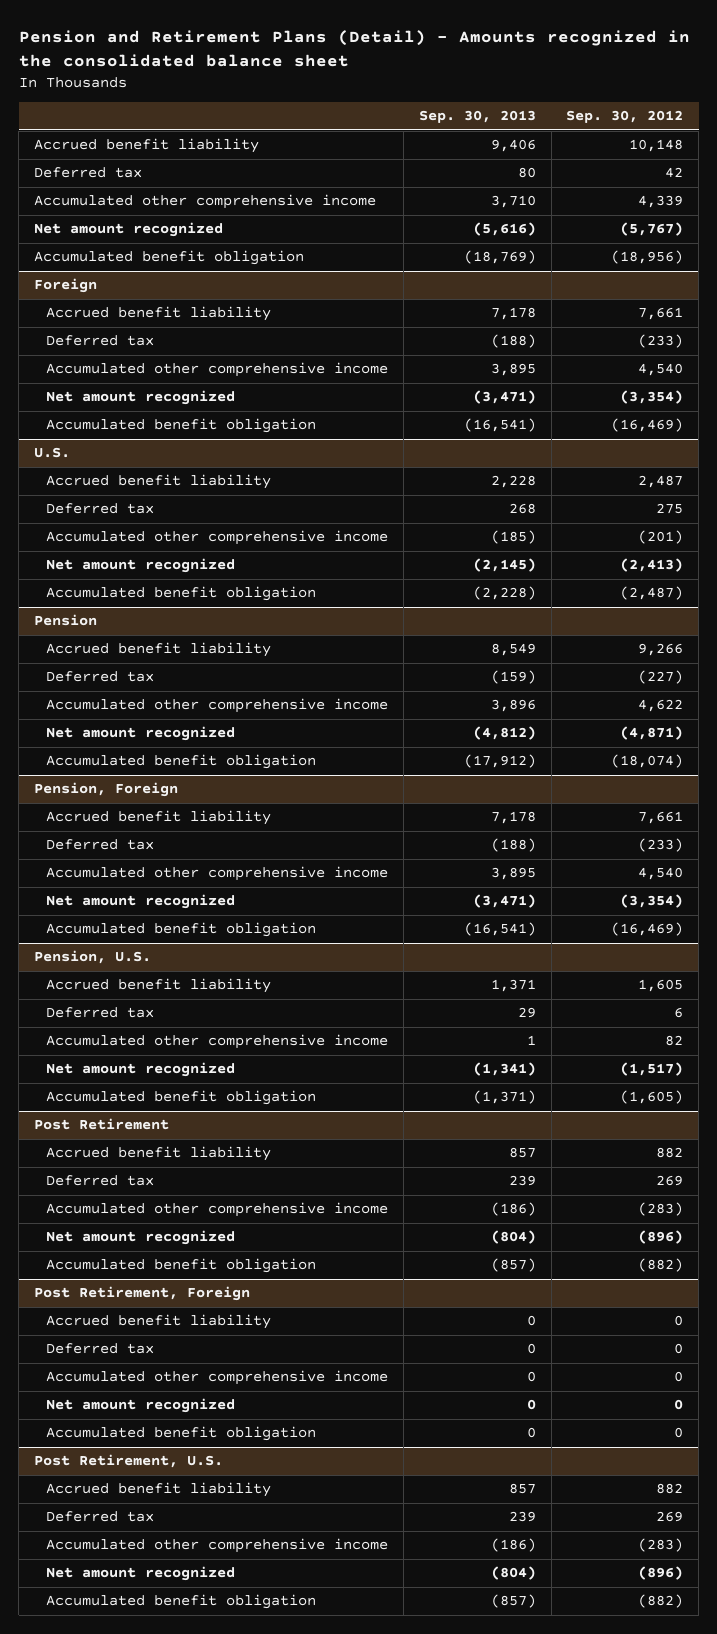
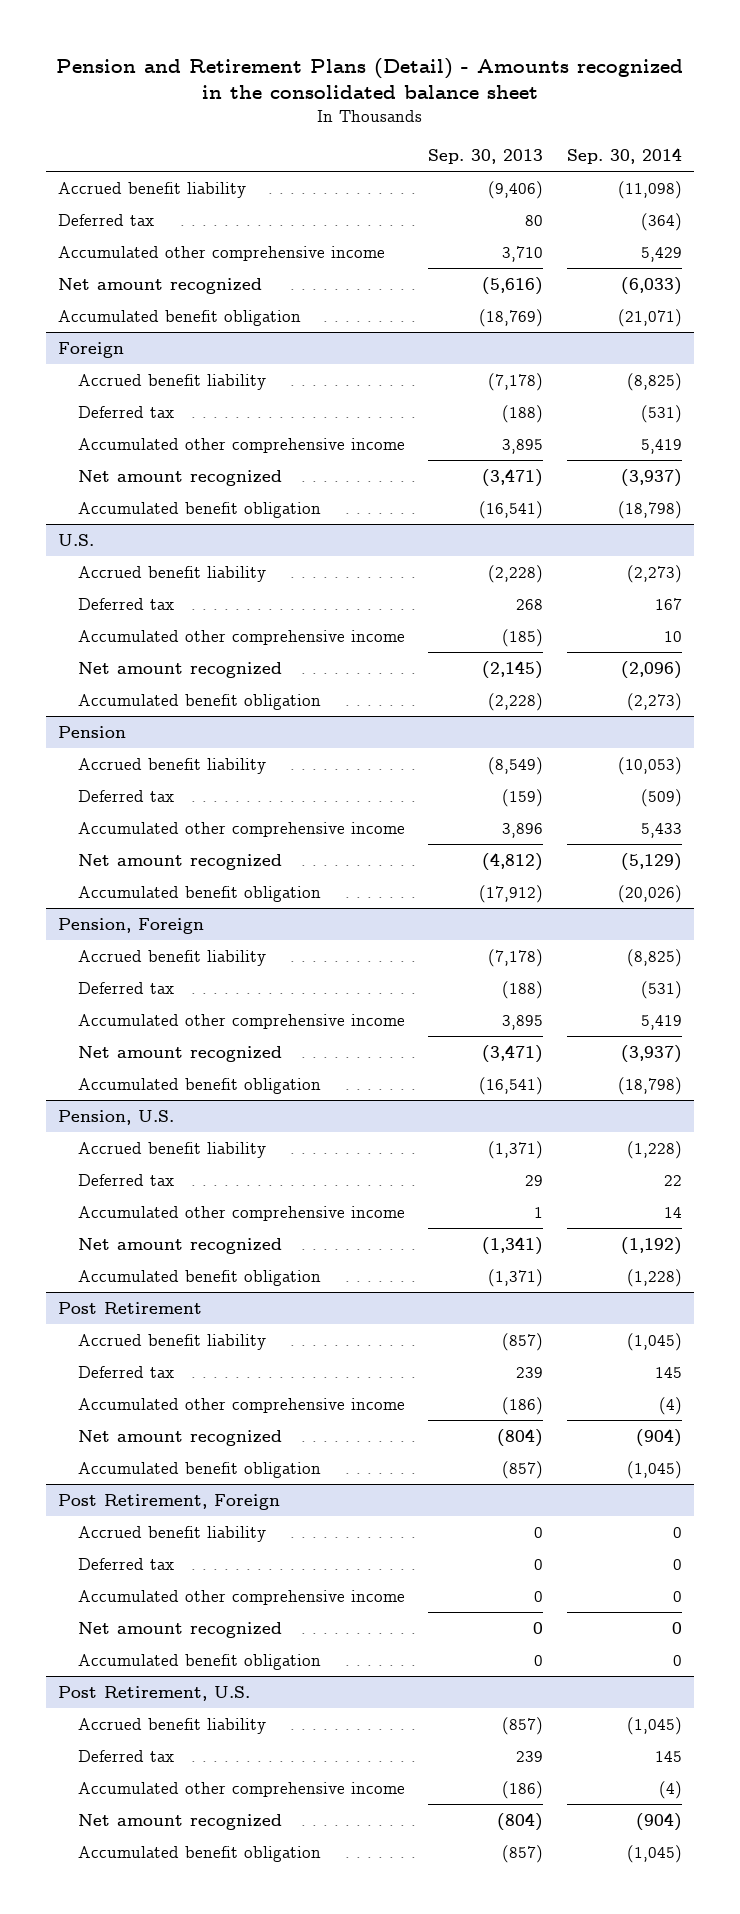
[566,110,684,124] Sep. 30, 2012 -> none
none -> [567,148,683,165] Sep. 30, 2014
[490,139,536,153] 9,406 -> [488,180,544,199] (9,406)
[490,307,536,321] 7,178 -> [488,372,544,391] (7,178)
[490,475,536,489] 2,228 -> [488,564,544,583] (2,228)
[490,643,536,657] 8,549 -> [488,756,544,775] (8,549)
[490,811,536,825] 7,178 -> [488,948,544,967] (7,178)
[490,979,536,993] 1,371 -> [488,1140,544,1159] (1,371)
[508,1147,536,1159] 857 -> [502,1332,544,1351] (857)
[508,1483,536,1495] 857 -> [502,1716,544,1735] (857)

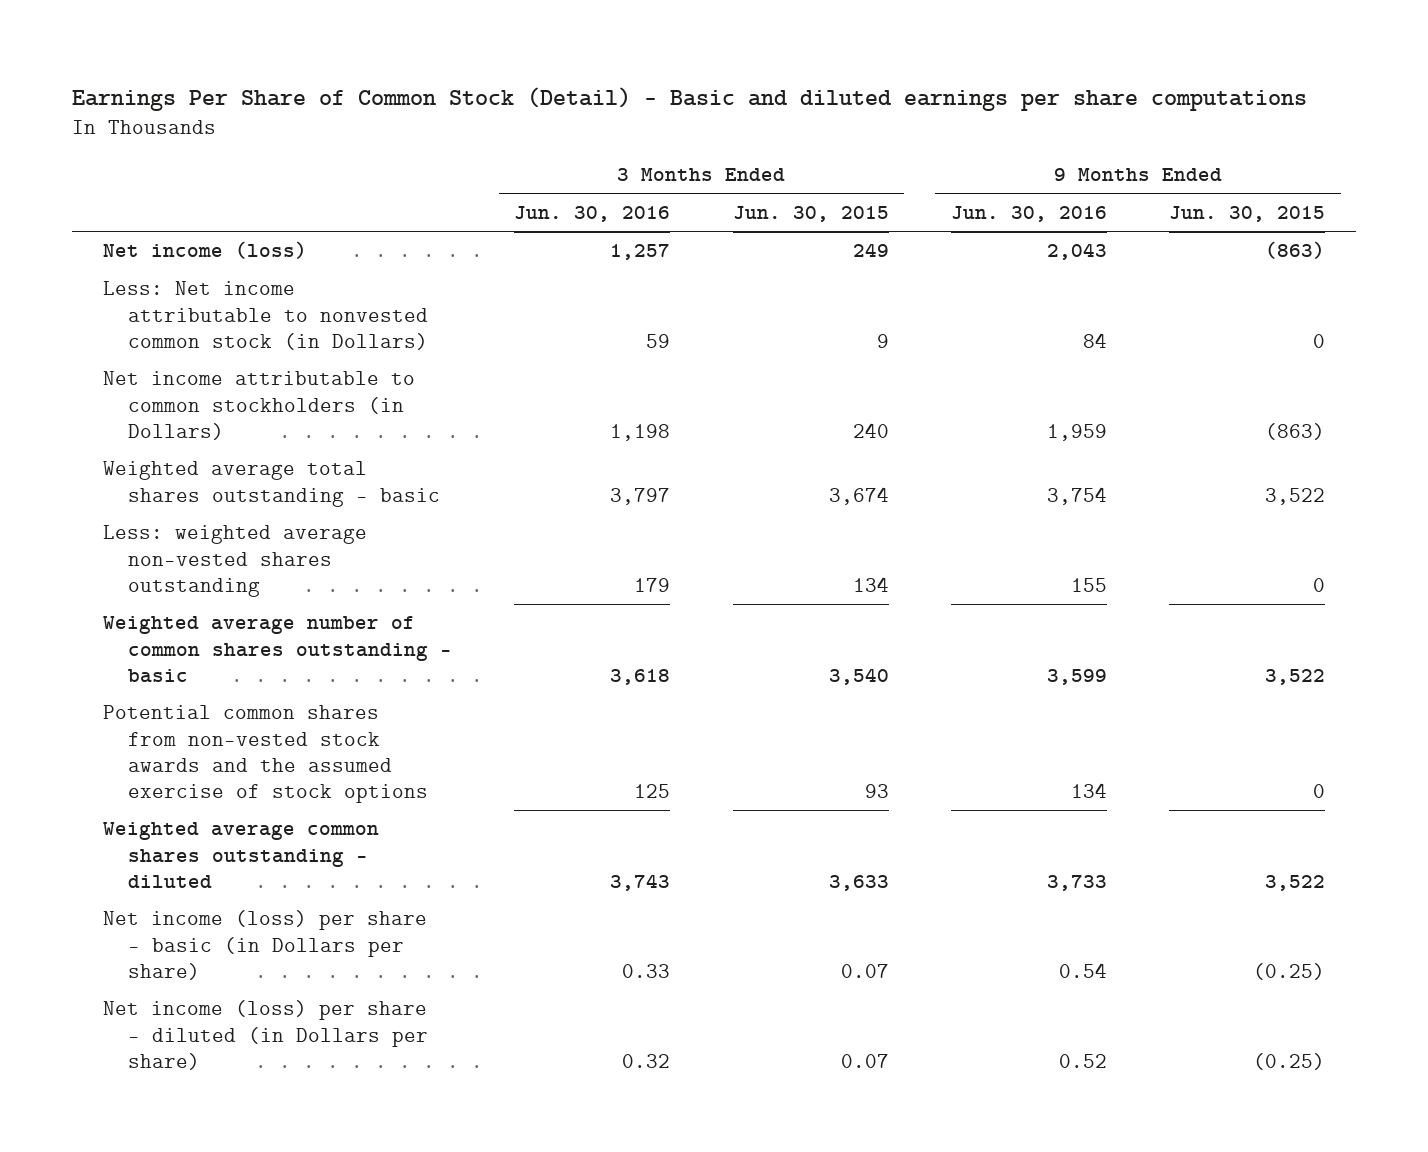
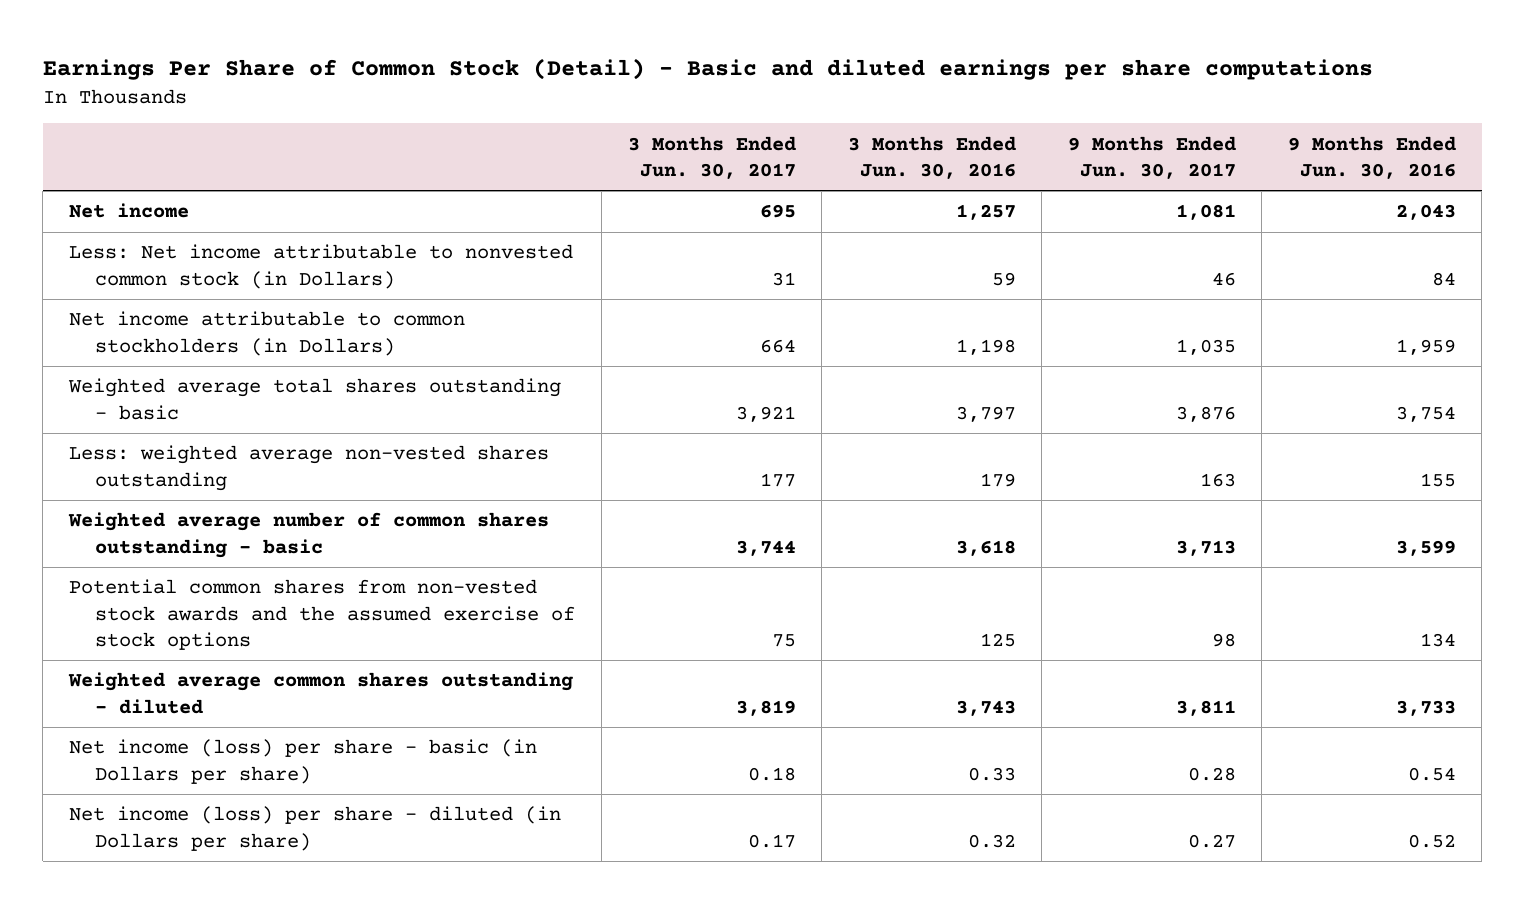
[732,205,889,222] Jun. 30, 2015 -> none
[1169,205,1326,222] Jun. 30, 2015 -> none
none -> [627,135,796,179] 3 Months Ended Jun. 30, 2017
none -> [1067,135,1236,179] 9 Months Ended Jun. 30, 2017
[103,241,308,260] Net income (loss) -> [68,203,189,219] Net income

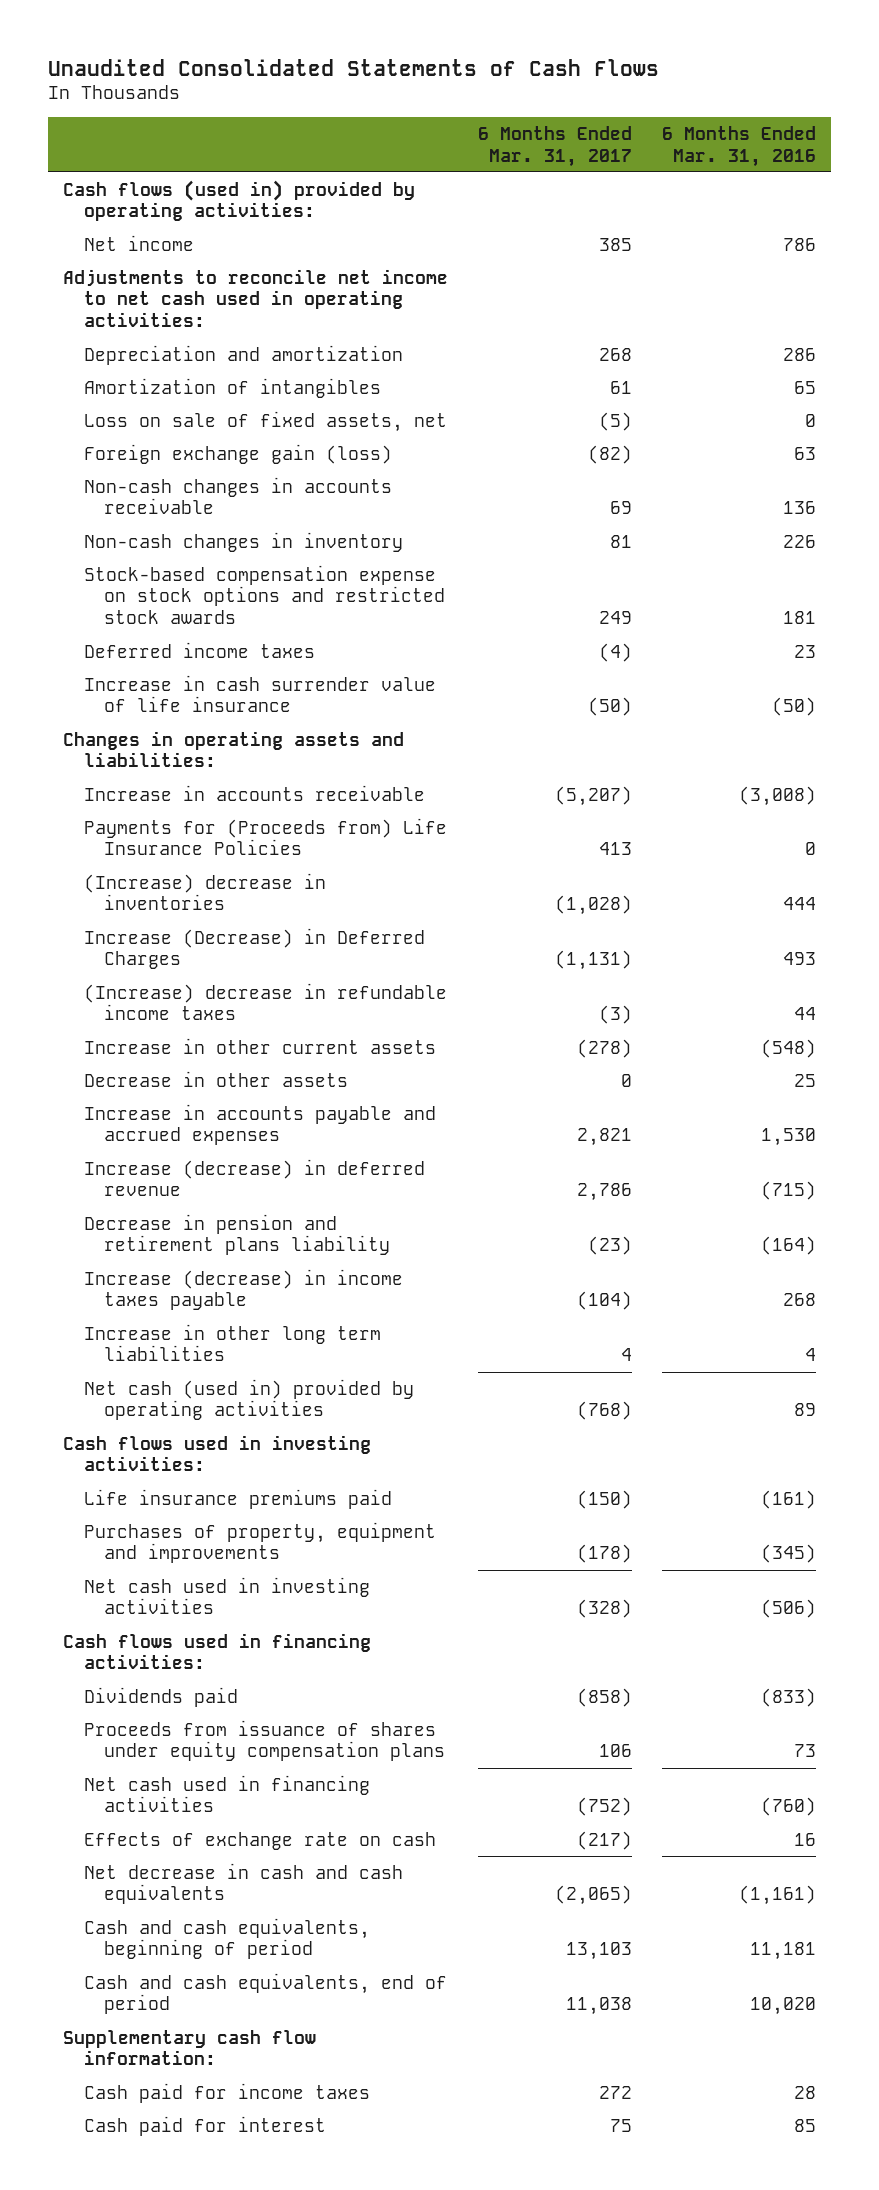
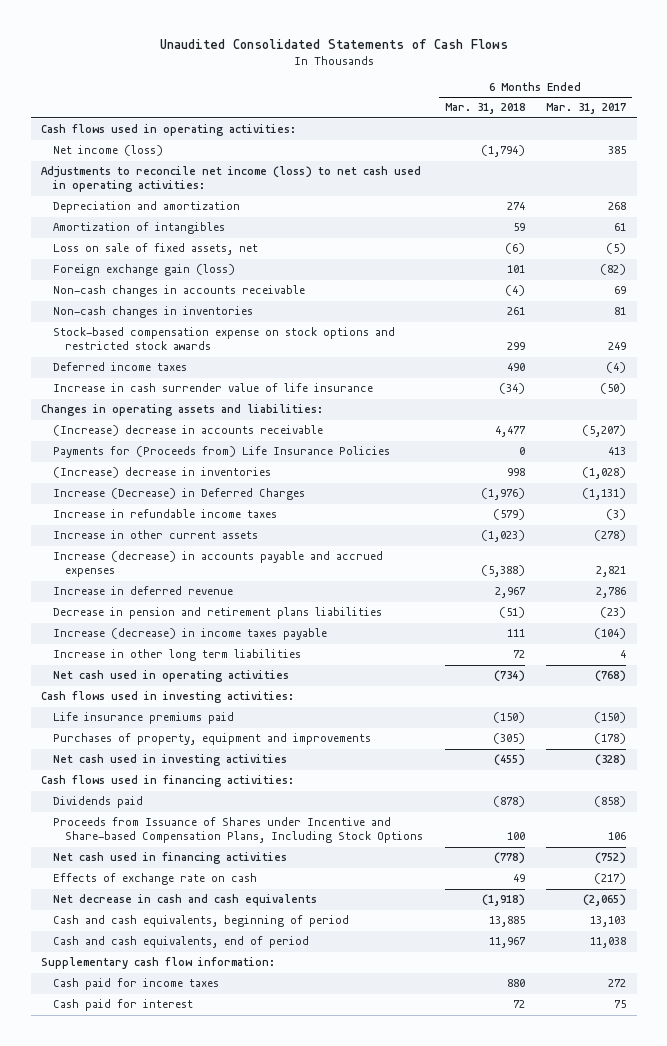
[661,125,816,167] 6 Months Ended Mar. 31, 2016 -> none
none -> [444,103,525,115] Mar. 31, 2018
[63,179,416,222] Cash flows (used in) provided by operating activities: -> [41,124,297,137] Cash flows used in operating activities:
[83,234,194,251] Net income -> [53,145,164,157] Net income (loss)
[63,268,449,328] Adjustments to reconcile net income to net cash used in operating activities: -> [41,166,422,193] Adjustments to reconcile net income (loss) to net cash used in operating activities:
[83,531,403,552] Non-cash changes in inventory -> [53,306,254,319] Non-cash changes in inventories
[83,784,425,801] Increase in accounts receivable -> [53,425,324,437] (Increase) decrease in accounts receivable
[83,982,447,1021] (Increase) decrease in refundable income taxes -> [53,509,278,519] Increase in refundable income taxes
[83,1070,348,1087] Decrease in other assets -> none
[83,1103,436,1146] Increase in accounts payable and accrued expenses -> [53,551,384,578] Increase (decrease) in accounts payable and accrued expenses
[83,1158,425,1197] Increase (decrease) in deferred revenue -> [53,586,234,596] Increase in deferred revenue
[83,1213,391,1256] Decrease in pension and retirement plans liability -> [53,607,383,620] Decrease in pension and retirement plans liabilities
[83,1378,414,1421] Net cash (used in) provided by operating activities -> [53,670,290,683] Net cash used in operating activities
[83,1719,446,1762] Proceeds from issuance of shares under equity compensation plans -> [53,817,424,844] Proceeds from Issuance of Shares under Incentive and Share-based Compensation Plans, Including Stock Options

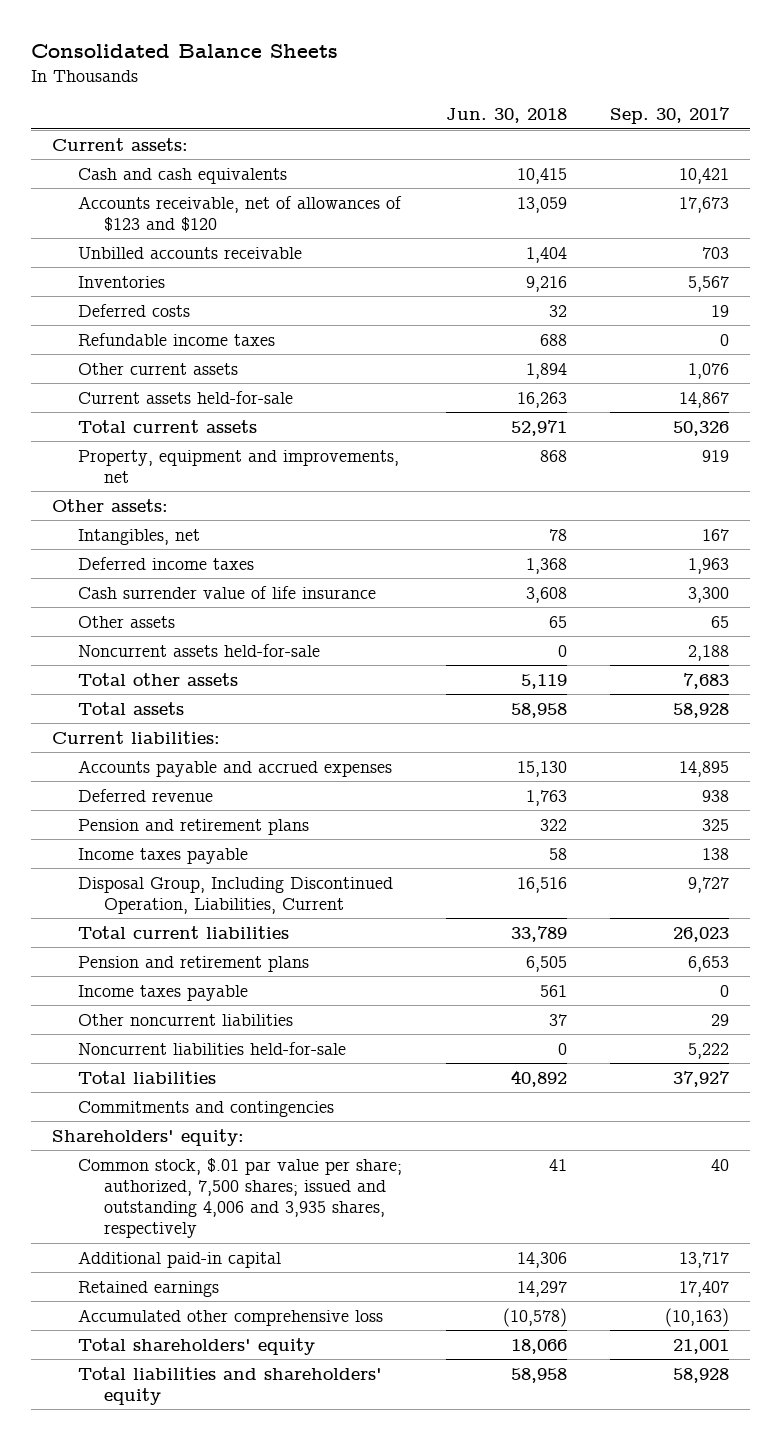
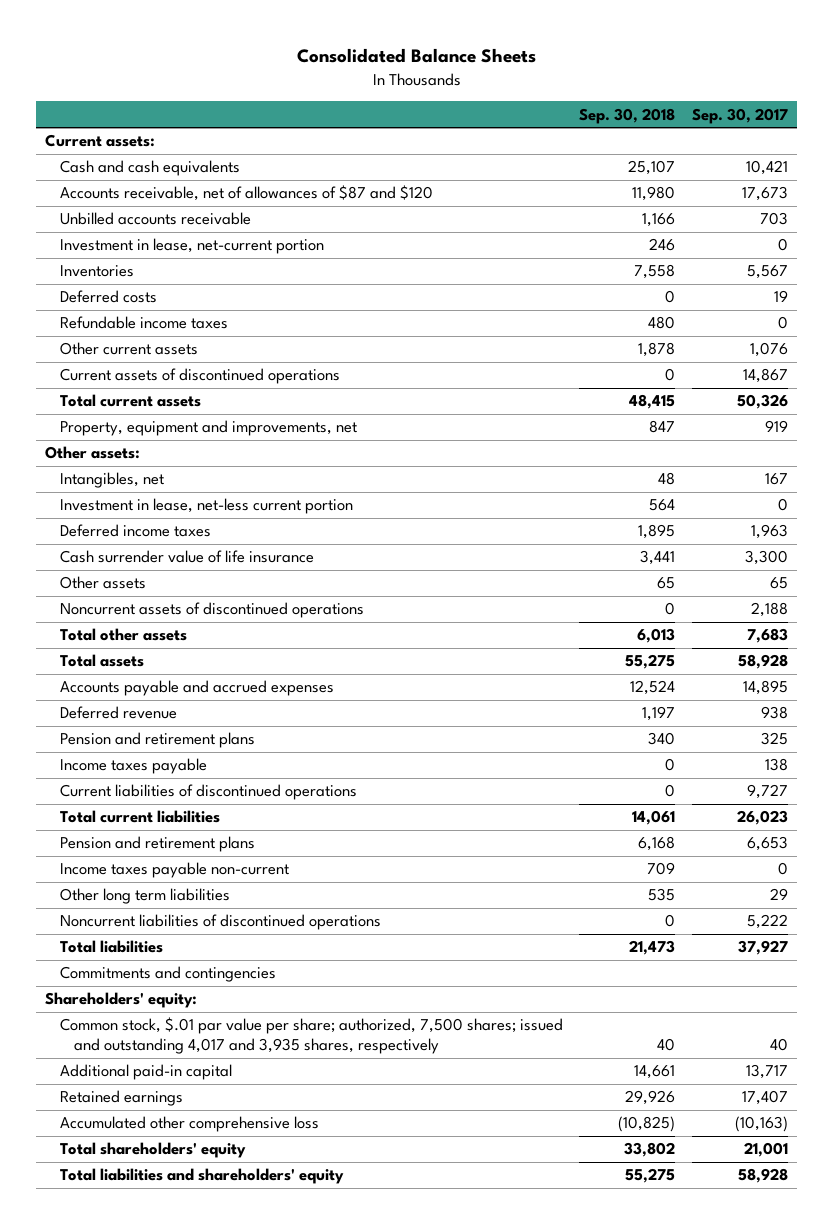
[445,108,567,124] Jun. 30, 2018 -> none
none -> [579,107,676,124] Sep. 30, 2018
[78,195,403,231] Accounts receivable, net of allowances of $123 and $120 -> [59,185,433,202] Accounts receivable, net of allowances of $87 and $120
none -> [59,238,324,255] Investment in lease, net-current portion
[78,390,294,404] Current assets held-for-sale -> [59,368,340,385] Current assets of discontinued operations
none -> [59,498,353,515] Investment in lease, net-less current portion
[78,643,321,657] Noncurrent assets held-for-sale -> [59,602,364,619] Noncurrent assets of discontinued operations
[52,730,221,744] Current liabilities: -> none
[78,876,394,914] Disposal Group, Including Discontinued Operation, Liabilities, Current -> [59,784,357,801] Current liabilities of discontinued operations
[78,984,249,1001] Income taxes payable -> [59,862,289,879] Income taxes payable non-current
[78,1013,294,1026] Other noncurrent liabilities -> [59,888,230,905] Other long term liabilities
[78,1041,347,1055] Noncurrent liabilities held-for-sale -> [59,914,381,931] Noncurrent liabilities of discontinued operations
[78,1157,403,1239] Common stock, $.01 par value per share; authorized, 7,500 shares; issued and outstanding 4,006 and 3,935 shares, respectively -> [59,1017,563,1055] Common stock, $.01 par value per share; authorized, 7,500 shares; issued and outstanding 4,017 and 3,935 shares, respectively

